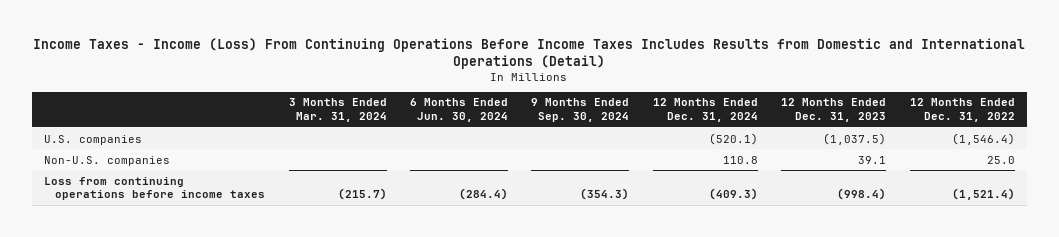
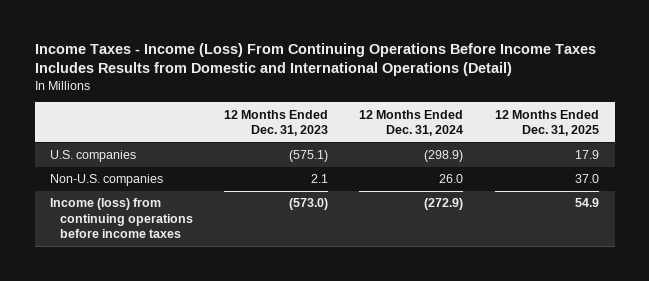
[288,98,387,123] 3 Months Ended Mar. 31, 2024 -> none
[410,98,509,123] 6 Months Ended Jun. 30, 2024 -> none
[531,98,630,123] 9 Months Ended Sep. 30, 2024 -> none
[909,98,1015,123] 12 Months Ended Dec. 31, 2022 -> none
none -> [494,109,599,137] 12 Months Ended Dec. 31, 2025
[708,132,758,145] (520.1) -> [424,150,464,163] (298.9)
[823,132,887,145] (1,037.5) -> [289,150,329,163] (575.1)
[722,155,758,164] 110.8 -> [439,174,464,184] 26.0
[858,155,887,164] 39.1 -> [311,174,329,184] 2.1
[43,176,266,201] Loss from continuing operations before income taxes -> [50,198,193,239] Income (loss) from continuing operations before income taxes
[708,188,758,201] (409.3) -> [424,198,464,211] (272.9)
[837,188,887,201] (998.4) -> [289,198,329,211] (573.0)

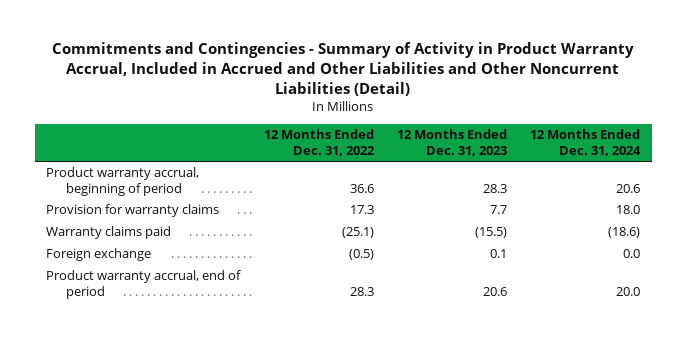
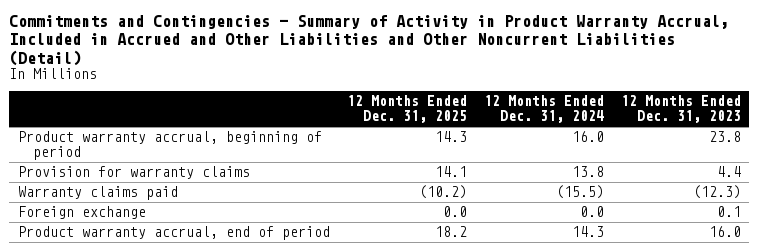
[263,129,375,156] 12 Months Ended Dec. 31, 2022 -> none
none -> [346,95,467,124] 12 Months Ended Dec. 31, 2025
[482,183,507,193] 28.3 -> [708,131,741,143] 23.8
[616,183,641,193] 20.6 -> [571,131,604,143] 16.0
[489,205,507,215] 7.7 -> [716,166,741,178] 4.4
[616,205,641,215] 18.0 -> [571,166,604,178] 13.8
[474,227,507,239] (15.5) -> [692,185,741,200] (12.3)
[608,227,641,239] (18.6) -> [555,185,604,200] (15.5)
[482,286,507,296] 20.6 -> [708,226,741,238] 16.0
[616,286,641,296] 20.0 -> [571,226,604,238] 14.3

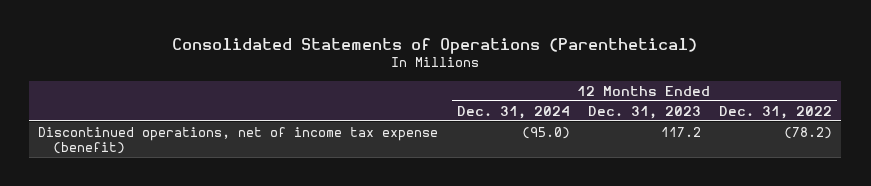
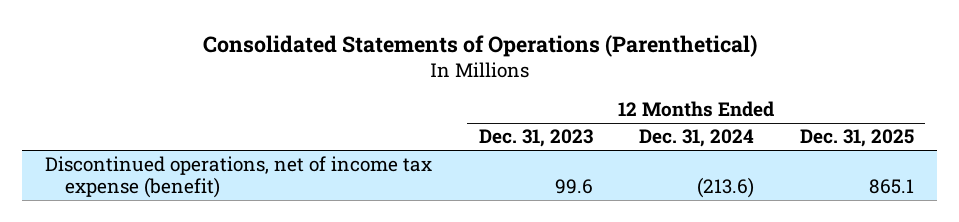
[719,105,833,119] Dec. 31, 2022 -> none
none -> [799,129,914,148] Dec. 31, 2025
[521,127,570,140] (95.0) -> [696,177,754,199] (213.6)
[660,127,701,138] 117.2 -> [554,179,593,195] 99.6

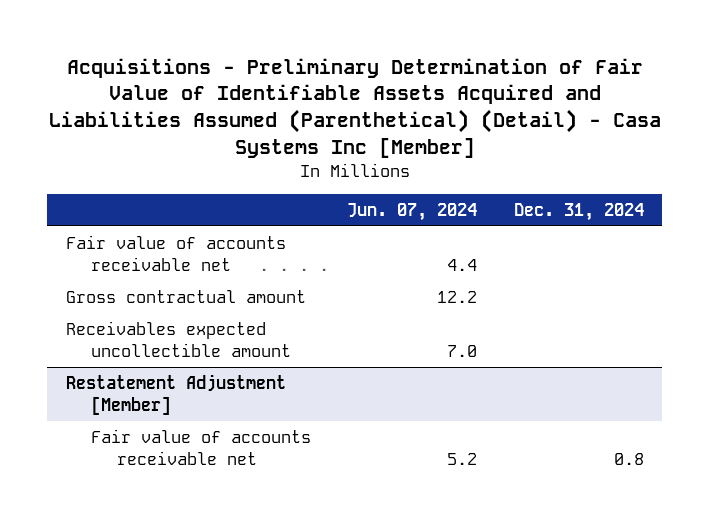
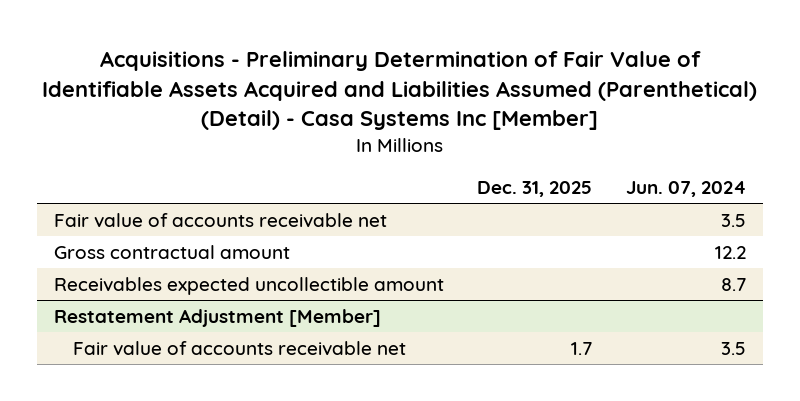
[513,202,644,221] Dec. 31, 2024 -> none
none -> [477,181,593,198] Dec. 31, 2025
[447,258,478,271] 4.4 -> [721,213,747,227] 3.5
[447,344,478,357] 7.0 -> [721,277,747,291] 8.7
[447,452,478,465] 5.2 -> [721,341,747,355] 3.5

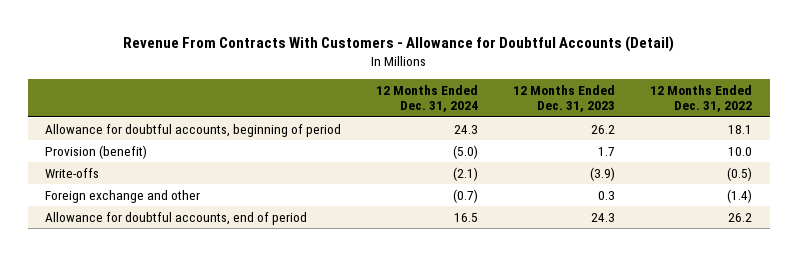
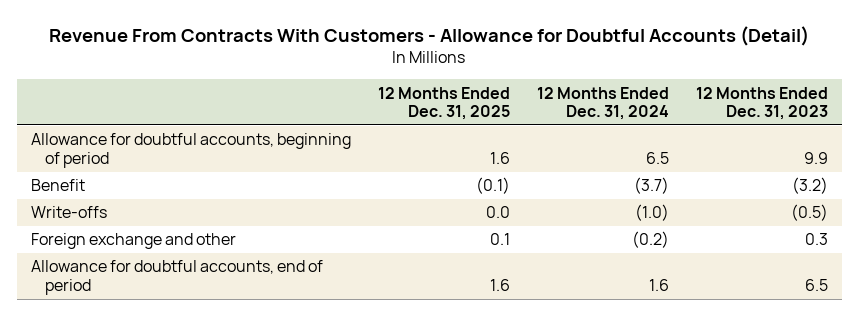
[650,85,753,113] 12 Months Ended Dec. 31, 2022 -> none
none -> [377,86,510,121] 12 Months Ended Dec. 31, 2025
[454,124,479,134] 24.3 -> [646,152,670,165] 6.5
[591,124,616,134] 26.2 -> [804,152,829,165] 9.9
[45,144,148,159] Provision (benefit) -> [30,179,85,192] Benefit
[453,144,479,159] (5.0) -> [634,177,670,195] (3.7)
[598,146,616,156] 1.7 -> [792,177,829,195] (3.2)
[453,166,479,181] (2.1) -> [635,204,670,222] (1.0)
[590,166,616,181] (3.9) -> [791,204,829,222] (0.5)
[453,188,479,203] (0.7) -> [632,231,670,249] (0.2)
[454,212,479,222] 16.5 -> [649,279,670,292] 1.6
[591,212,616,222] 24.3 -> [805,279,829,292] 6.5

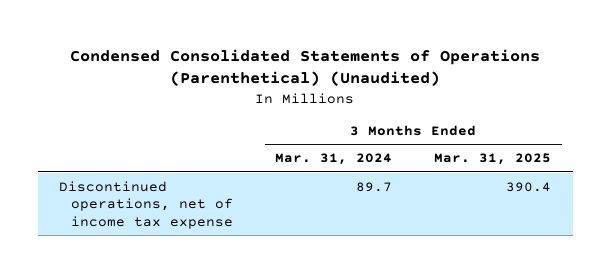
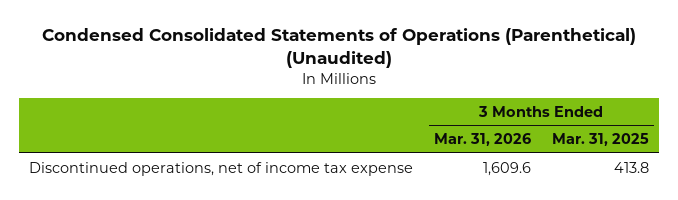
[275,153,393,166] Mar. 31, 2024 -> none
none -> [434,133,532,147] Mar. 31, 2026
[506,181,552,192] 390.4 -> [613,161,649,173] 413.8

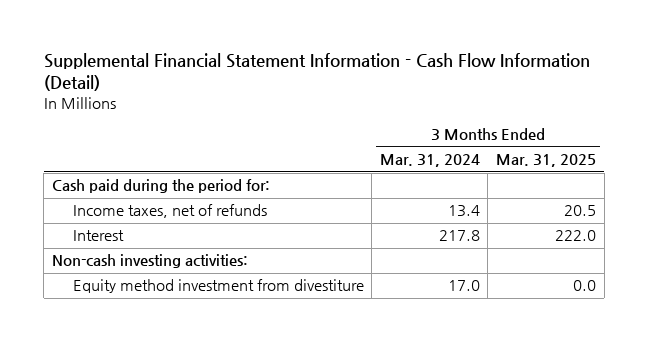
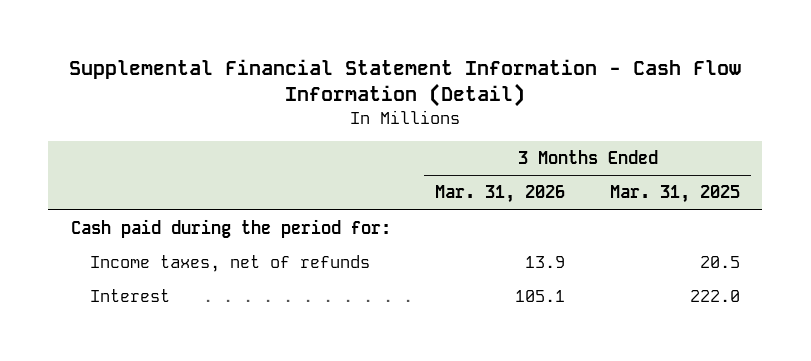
[379,154,480,168] Mar. 31, 2024 -> none
none -> [435,185,566,204] Mar. 31, 2026
[51,254,248,269] Non-cash investing activities: -> none
[72,279,364,294] Equity method investment from divestiture -> none

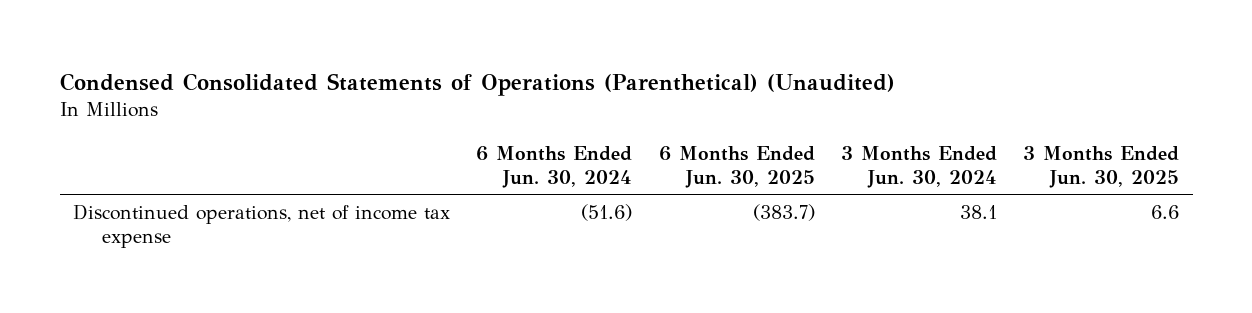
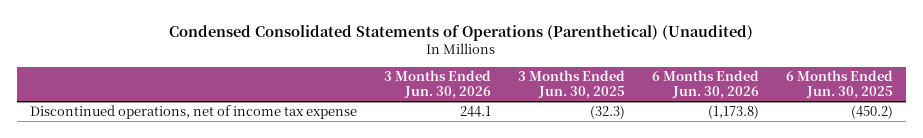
[476,145,633,188] 6 Months Ended Jun. 30, 2024 -> none
[841,145,998,188] 3 Months Ended Jun. 30, 2024 -> none
none -> [384,69,492,100] 3 Months Ended Jun. 30, 2026
none -> [651,69,759,100] 6 Months Ended Jun. 30, 2026
[752,203,815,221] (383.7) -> [850,105,893,120] (450.2)
[1151,204,1180,219] 6.6 -> [589,105,625,120] (32.3)

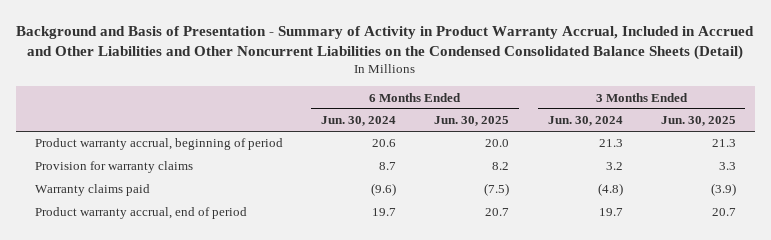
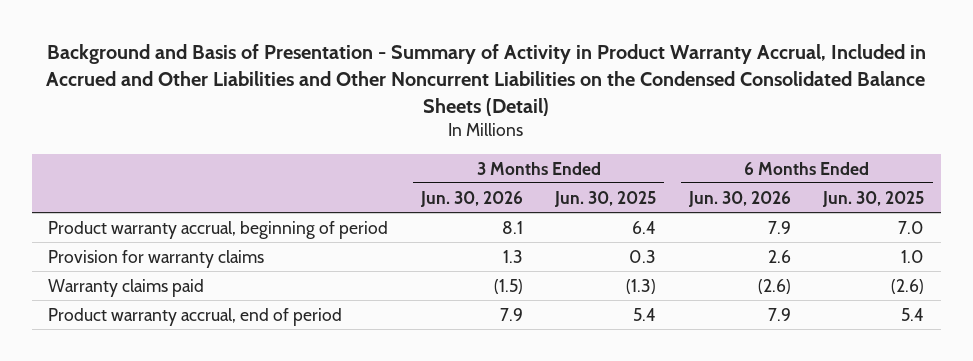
[321,116,397,127] Jun. 30, 2024 -> none
[547,116,623,127] Jun. 30, 2024 -> none
none -> [419,190,523,207] Jun. 30, 2026
none -> [687,190,791,207] Jun. 30, 2026
[485,139,510,148] 20.0 -> [898,220,925,234] 7.0
[711,139,736,148] 21.3 -> [632,220,657,234] 6.4
[492,162,510,171] 8.2 -> [901,249,925,263] 1.0
[718,162,736,171] 3.3 -> [629,249,657,263] 0.3
[484,183,510,197] (7.5) -> [891,278,925,294] (2.6)
[710,183,736,197] (3.9) -> [626,278,657,294] (1.3)
[485,208,510,217] 20.7 -> [901,307,925,321] 5.4
[711,208,736,217] 20.7 -> [633,307,657,321] 5.4

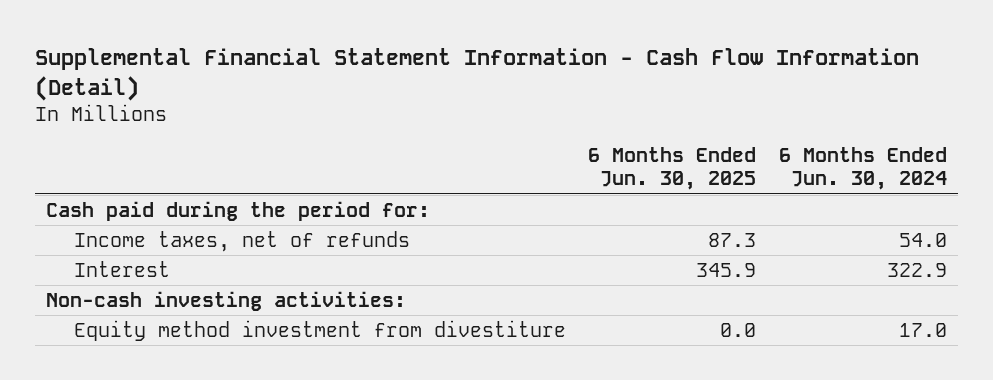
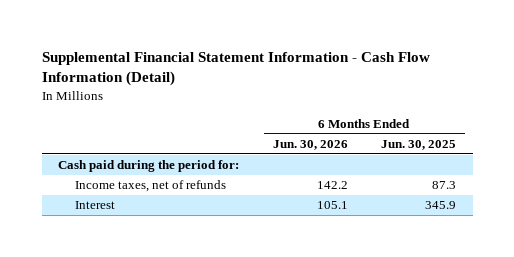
[778,146,947,191] 6 Months Ended Jun. 30, 2024 -> none
none -> [272,139,348,150] Jun. 30, 2026
[46,290,407,311] Non-cash investing activities: -> none
[73,319,566,341] Equity method investment from divestiture -> none

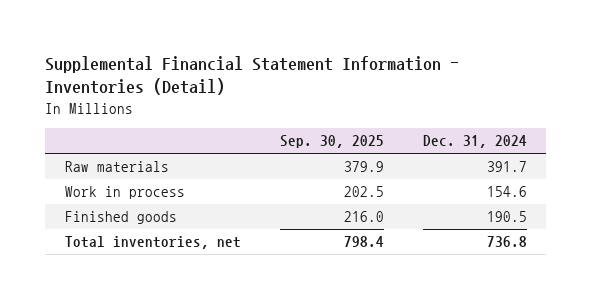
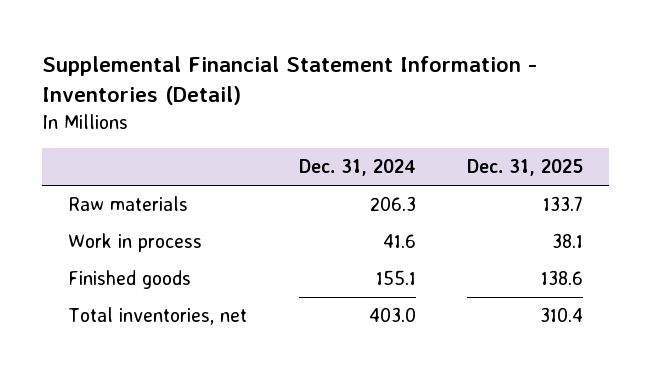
[279,135,384,149] Sep. 30, 2025 -> none
none -> [467,159,584,177] Dec. 31, 2025
[486,161,527,173] 391.7 -> [369,196,416,212] 206.3
[486,186,527,198] 154.6 -> [382,234,416,249] 41.6
[486,211,527,223] 190.5 -> [375,270,416,286] 155.1
[486,236,527,248] 736.8 -> [368,307,416,323] 403.0

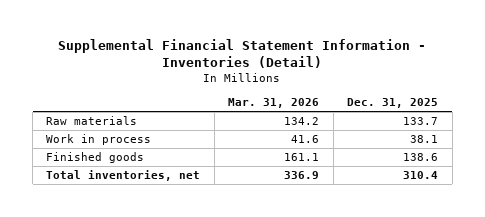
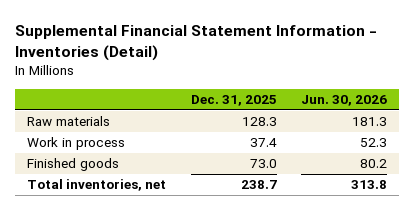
[228,98,320,109] Mar. 31, 2026 -> none
none -> [300,94,387,106] Jun. 30, 2026
[403,116,439,125] 133.7 -> [241,117,277,127] 128.3
[410,134,439,143] 38.1 -> [249,138,277,148] 37.4
[403,152,439,161] 138.6 -> [249,159,277,169] 73.0
[403,170,439,179] 310.4 -> [240,180,277,190] 238.7

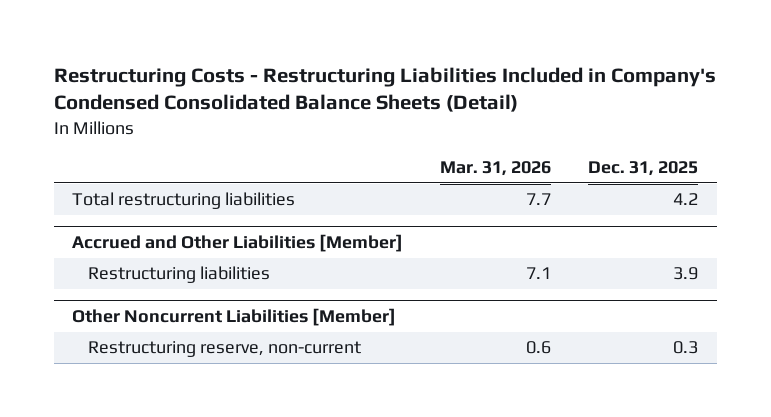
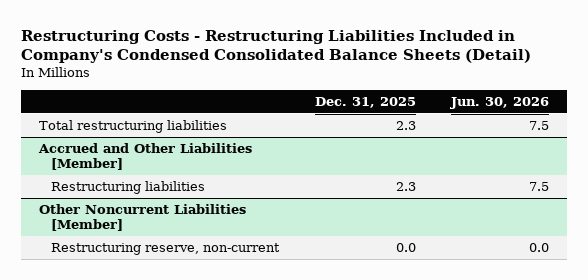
[440,161,552,177] Mar. 31, 2026 -> none
none -> [450,97,550,110] Jun. 30, 2026
[673,193,699,206] 4.2 -> [395,120,416,130] 2.3
[673,267,699,281] 3.9 -> [395,181,416,191] 2.3
[673,341,699,355] 0.3 -> [395,242,416,252] 0.0

